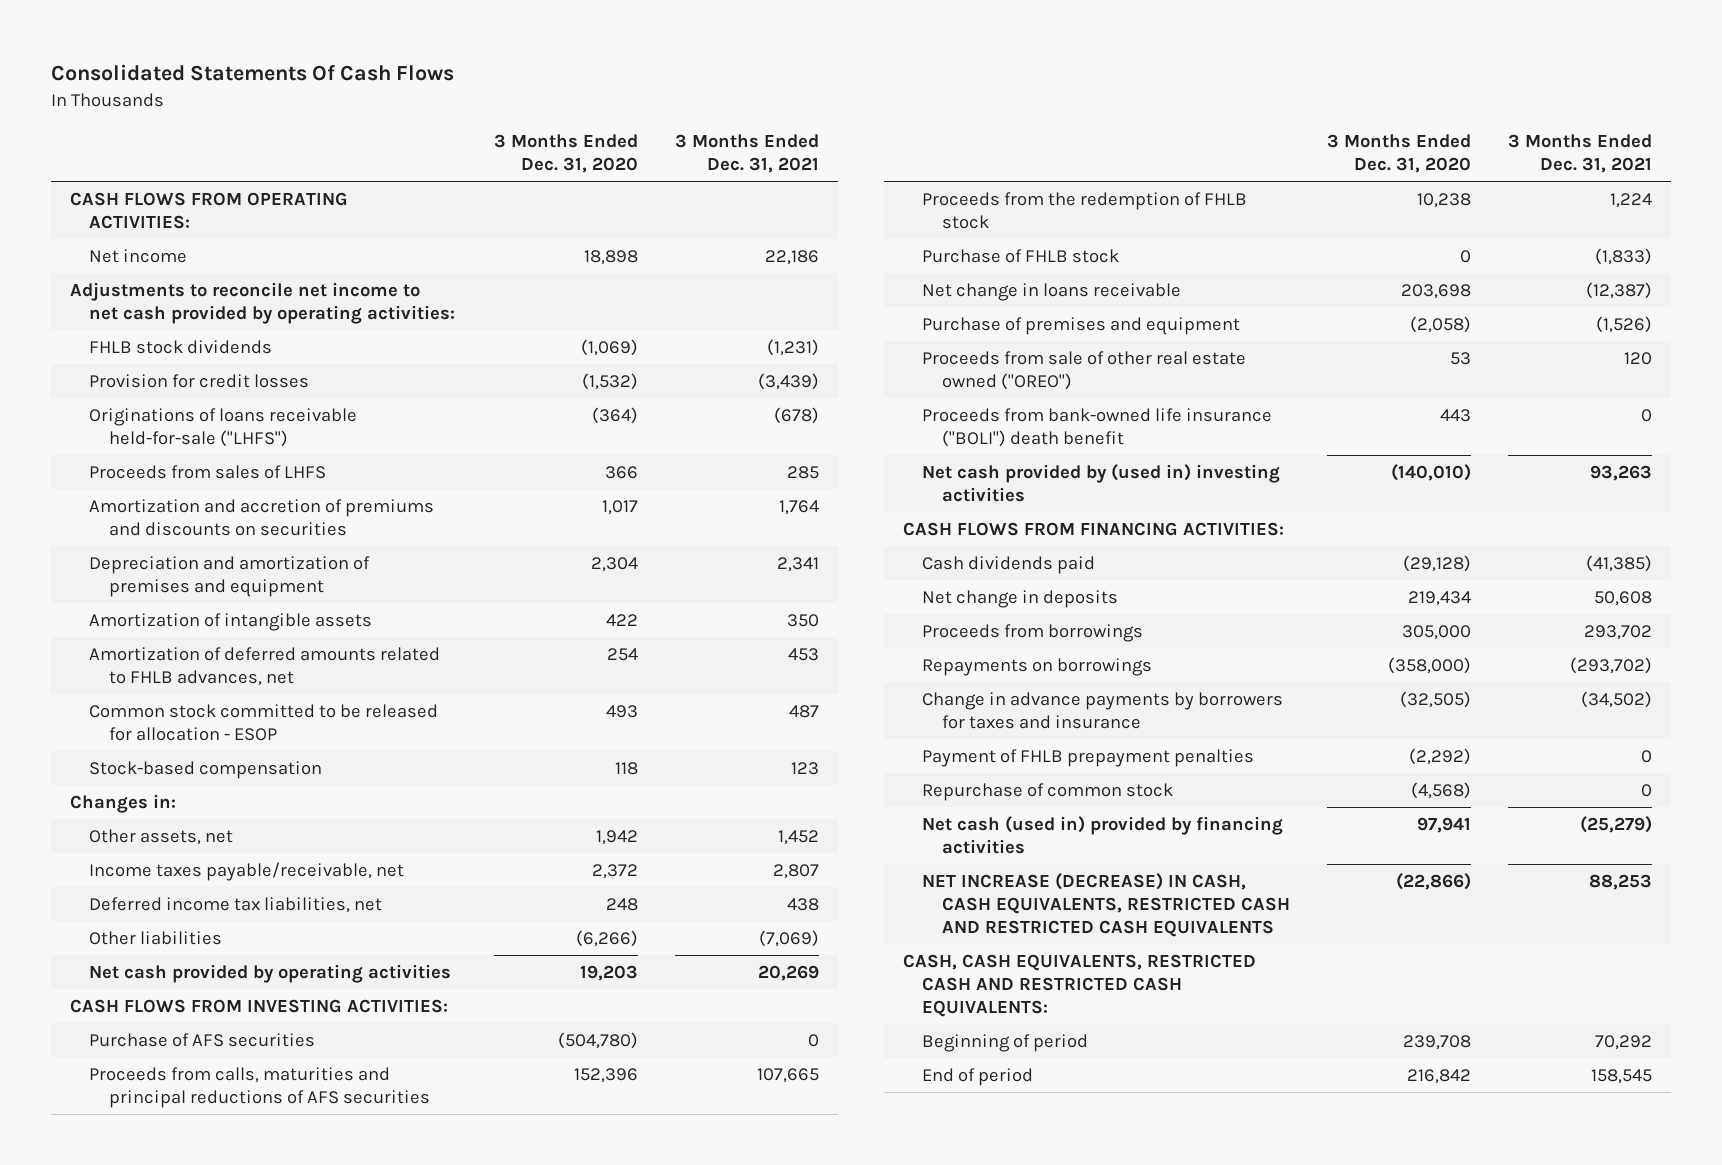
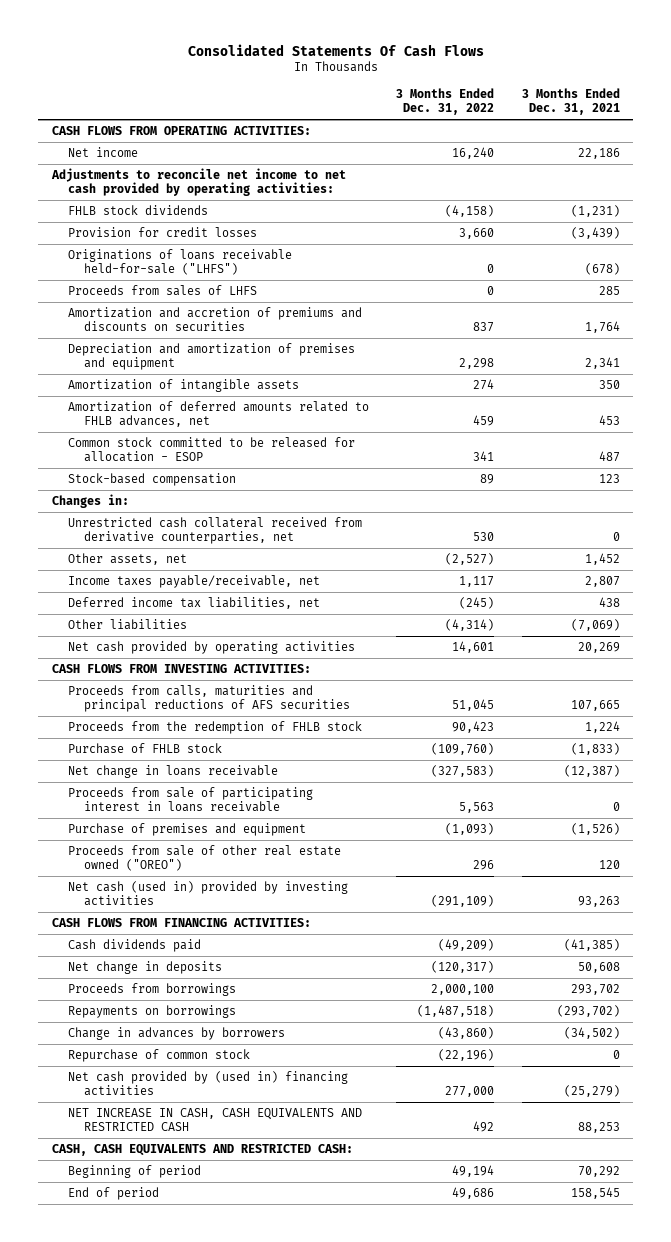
[493,133,638,174] 3 Months Ended Dec. 31, 2020 -> none
none -> [396,88,495,116] 3 Months Ended Dec. 31, 2022
none -> [67,517,362,545] Unrestricted cash collateral received from derivative counterparties, net
[89,1032,316,1047] Purchase of AFS securities -> none
none -> [67,787,313,813] Proceeds from sale of participating interest in loans receivable
[922,407,1273,447] Proceeds from bank-owned life insurance ("BOLI") death benefit -> none
[922,463,1281,502] Net cash provided by (used in) investing activities -> [67,881,348,907] Net cash (used in) provided by investing activities
[922,748,1255,767] Payment of FHLB prepayment penalties -> none
[922,691,1284,729] Change in advance payments by borrowers for taxes and insurance -> [67,1027,285,1041] Change in advances by borrowers
[922,815,1284,854] Net cash (used in) provided by financing activities -> [67,1071,348,1097] Net cash provided by (used in) financing activities
[922,872,1290,938] NET INCREASE (DECREASE) IN CASH, CASH EQUIVALENTS, RESTRICTED CASH AND RESTRICTED CASH EQUIVALENTS -> [67,1108,362,1132] NET INCREASE IN CASH, CASH EQUIVALENTS AND RESTRICTED CASH
[903,953,1257,1018] CASH, CASH EQUIVALENTS, RESTRICTED CASH AND RESTRICTED CASH EQUIVALENTS: -> [51,1144,353,1157] CASH, CASH EQUIVALENTS AND RESTRICTED CASH:

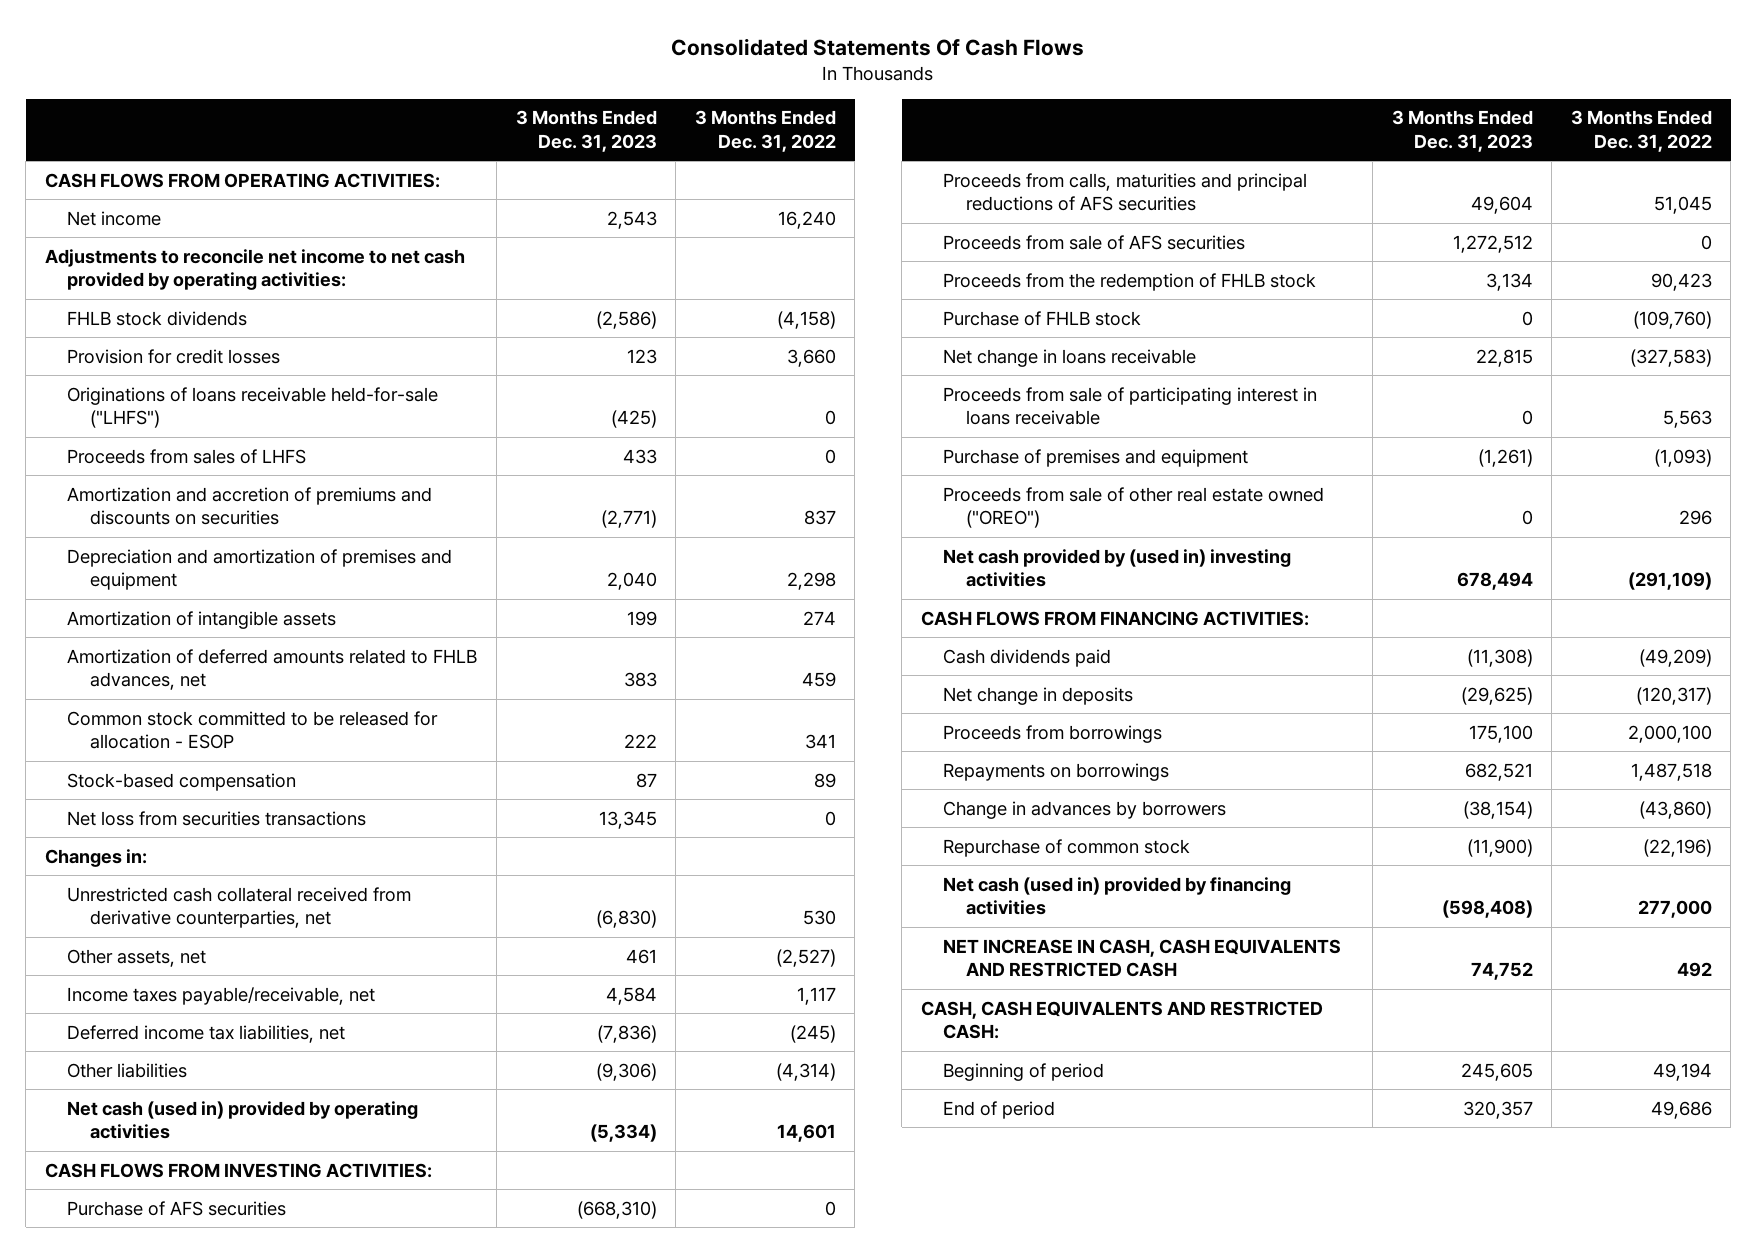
[521,88,620,116] 3 Months Ended Dec. 31, 2021 -> none
none -> [515,110,657,152] 3 Months Ended Dec. 31, 2023
none -> [67,810,367,826] Net loss from securities transactions
[67,641,355,655] Net cash provided by operating activities -> [67,1100,419,1140] Net cash (used in) provided by operating activities
none -> [67,1200,287,1216] Purchase of AFS securities
none -> [943,234,1246,250] Proceeds from sale of AFS securities
[67,881,348,907] Net cash (used in) provided by investing activities -> [943,548,1292,588] Net cash provided by (used in) investing activities
[417,1005,495,1018] (1,487,518) -> [1630,762,1712,781] 1,487,518
[67,1071,348,1097] Net cash provided by (used in) financing activities -> [943,876,1292,916] Net cash (used in) provided by financing activities

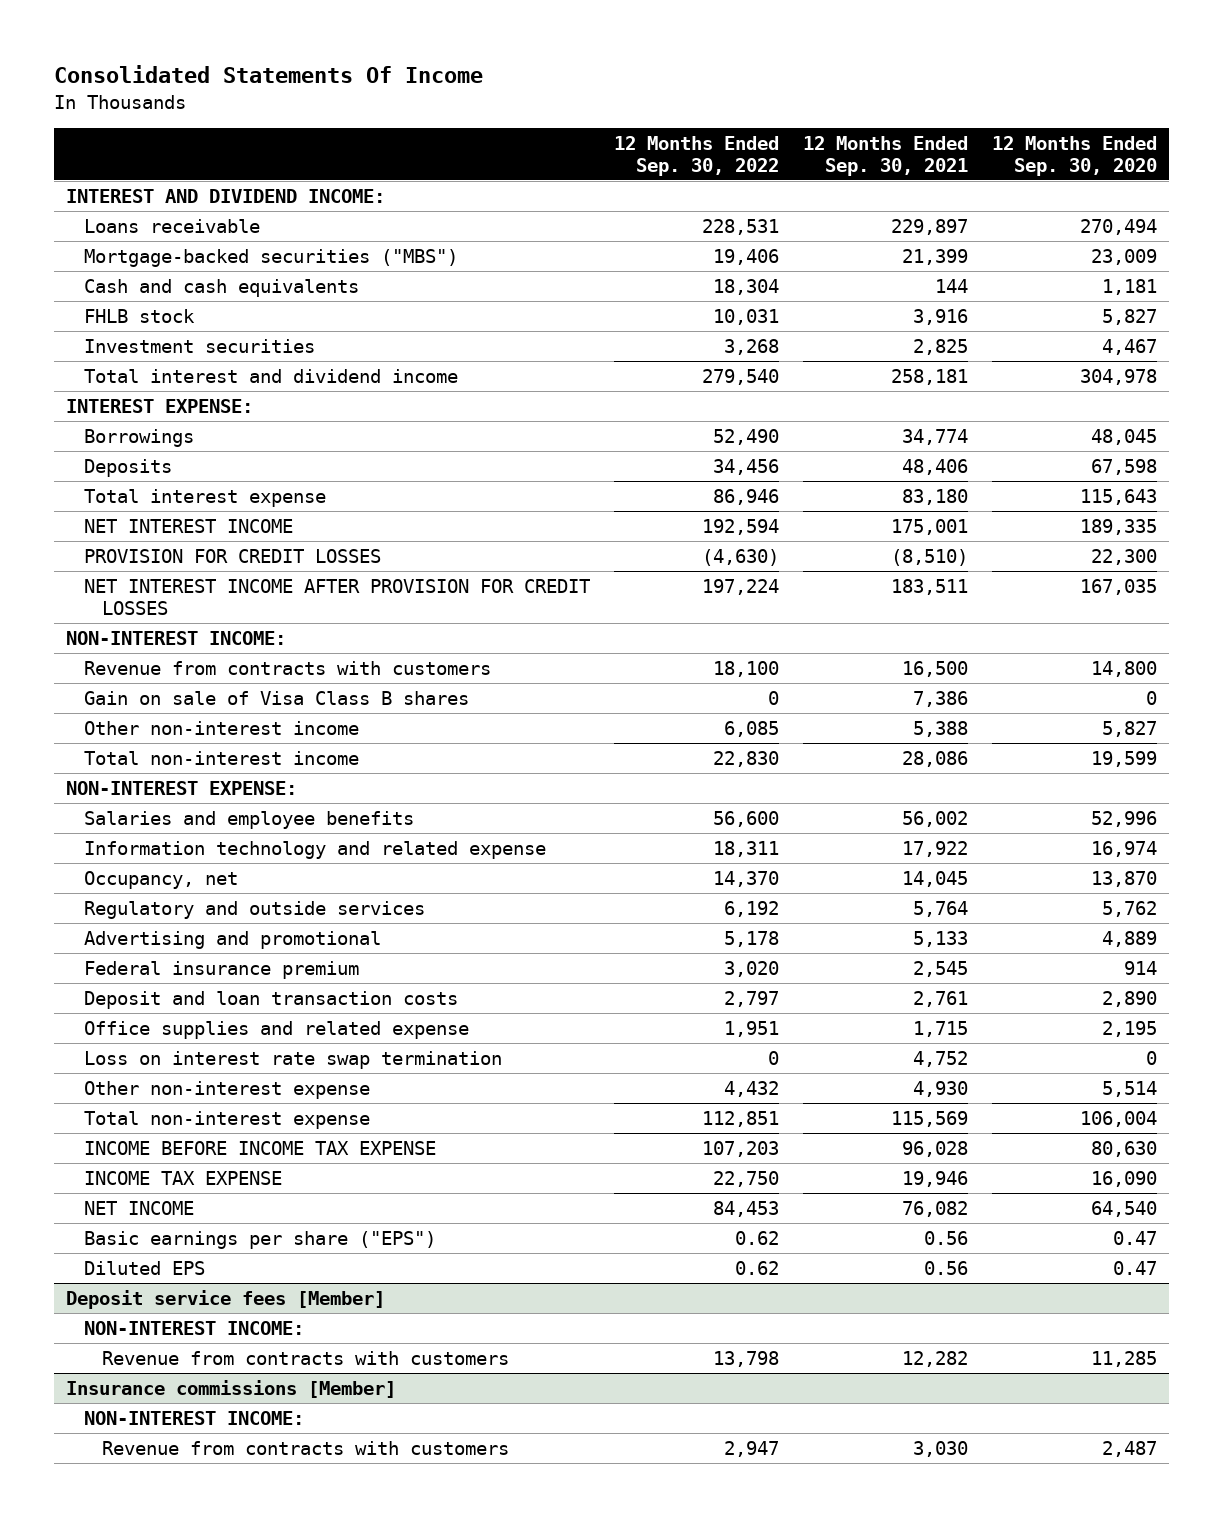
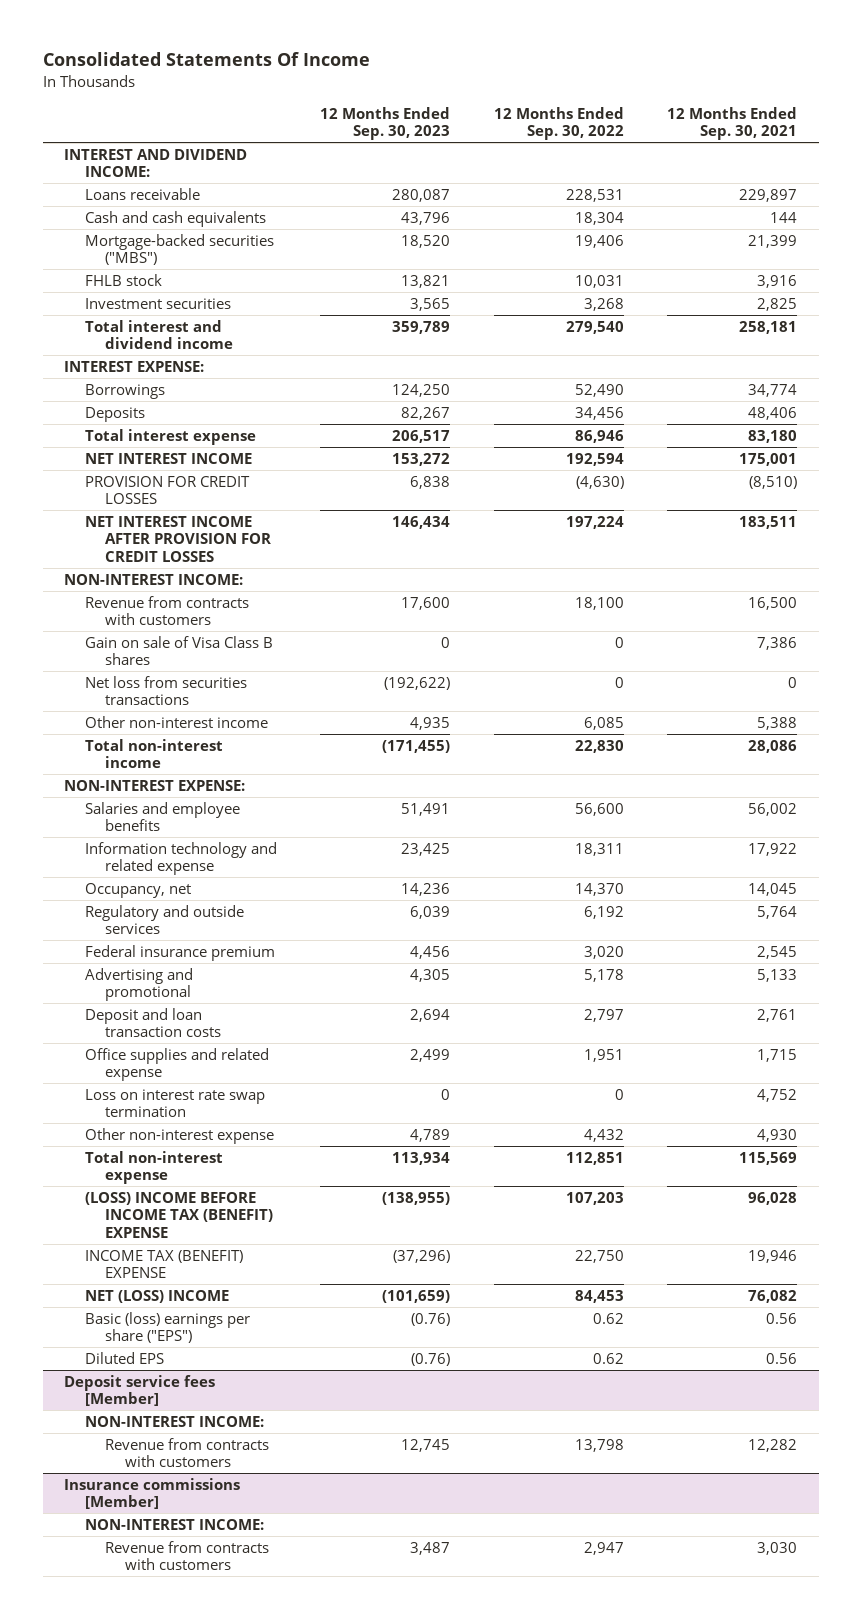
[992,135,1158,176] 12 Months Ended Sep. 30, 2020 -> none
none -> [320,106,451,141] 12 Months Ended Sep. 30, 2023
[83,249,458,268] Mortgage-backed securities ("MBS") -> [84,233,274,266] Mortgage-backed securities ("MBS")
none -> [84,675,247,706] Net loss from securities transactions
[83,931,381,950] Advertising and promotional -> [84,967,193,1002] Advertising and promotional
[83,1141,436,1156] INCOME BEFORE INCOME TAX EXPENSE -> [84,1191,273,1238] (LOSS) INCOME BEFORE INCOME TAX (BENEFIT) EXPENSE
[83,1171,282,1186] INCOME TAX EXPENSE -> [84,1249,243,1279] INCOME TAX (BENEFIT) EXPENSE
[83,1201,194,1216] NET INCOME -> [84,1289,229,1303] NET (LOSS) INCOME
[83,1231,436,1250] Basic earnings per share ("EPS") -> [84,1311,250,1344] Basic (loss) earnings per share ("EPS")

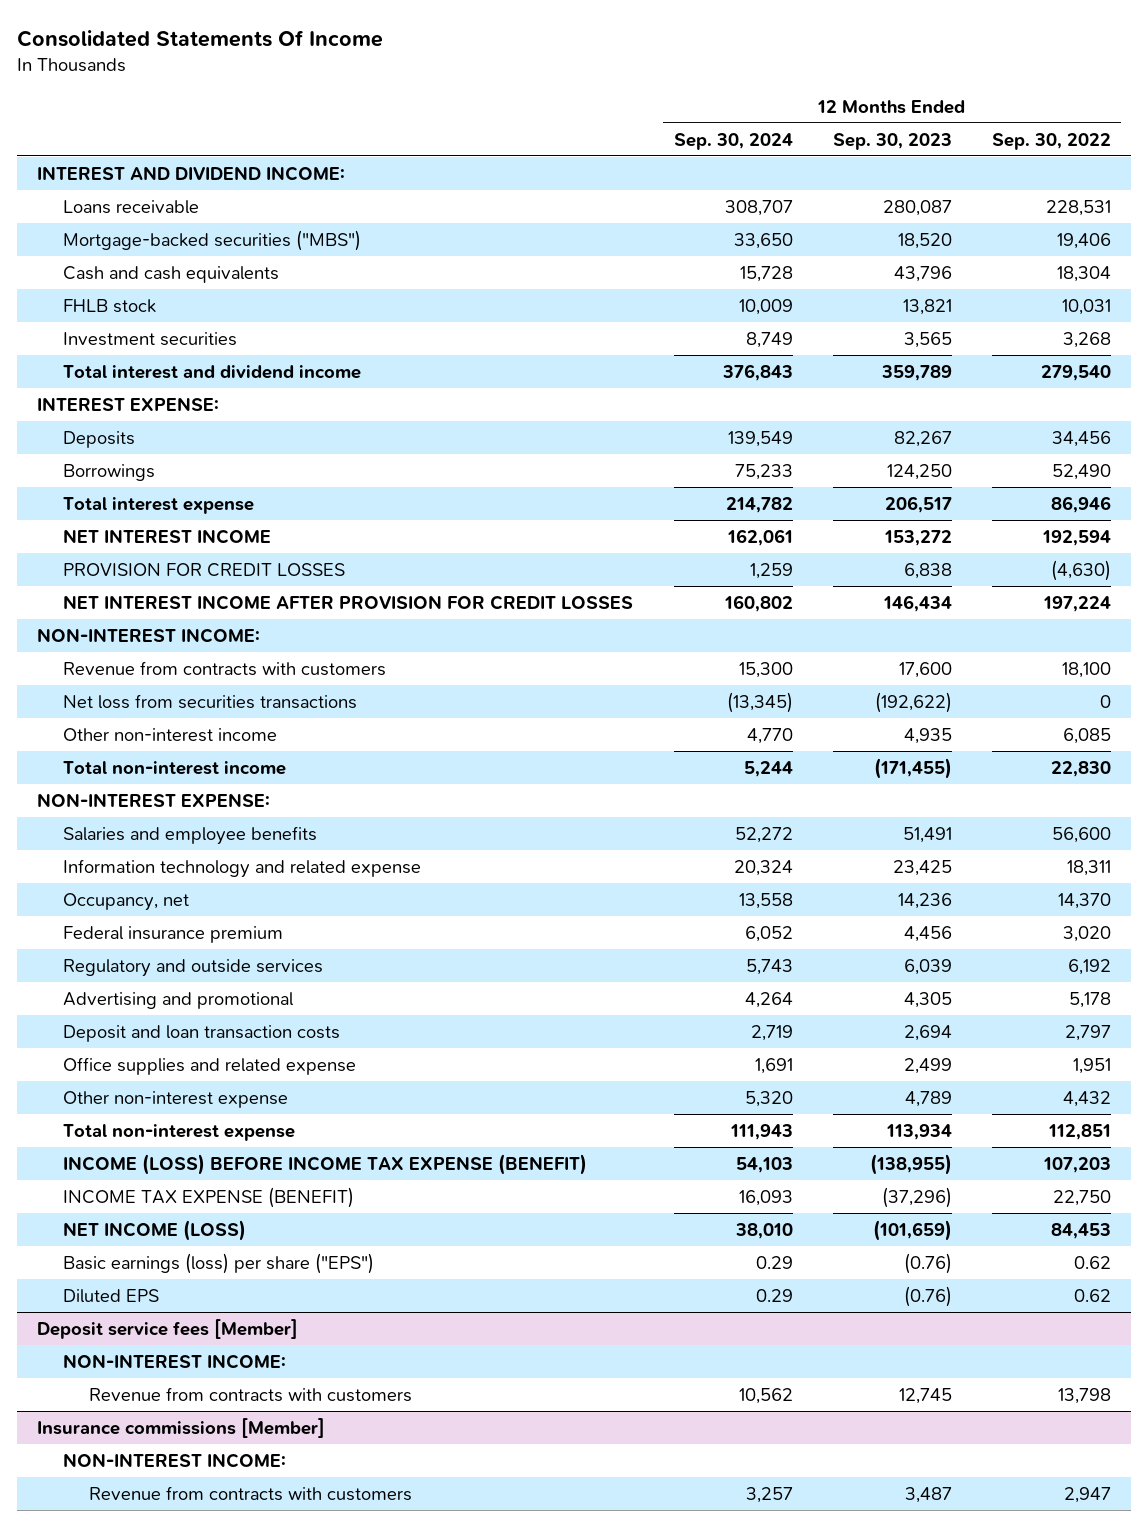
[667,106,798,141] 12 Months Ended Sep. 30, 2021 -> none
none -> [673,132,793,150] Sep. 30, 2024
[84,210,266,227] Cash and cash equivalents -> [63,265,280,283] Cash and cash equivalents
[84,383,165,399] Borrowings -> [63,463,156,481] Borrowings
[84,635,273,666] Gain on sale of Visa Class B shares -> none
[84,904,244,935] Regulatory and outside services -> [63,958,324,977] Regulatory and outside services
[84,1088,265,1118] Loss on interest rate swap termination -> none
[84,1191,273,1238] (LOSS) INCOME BEFORE INCOME TAX (BENEFIT) EXPENSE -> [63,1153,588,1175] INCOME (LOSS) BEFORE INCOME TAX EXPENSE (BENEFIT)
[84,1249,243,1279] INCOME TAX (BENEFIT) EXPENSE -> [63,1186,355,1208] INCOME TAX EXPENSE (BENEFIT)
[84,1289,229,1303] NET (LOSS) INCOME -> [63,1219,247,1241] NET INCOME (LOSS)
[84,1311,250,1344] Basic (loss) earnings per share ("EPS") -> [63,1252,375,1274] Basic earnings (loss) per share ("EPS")

